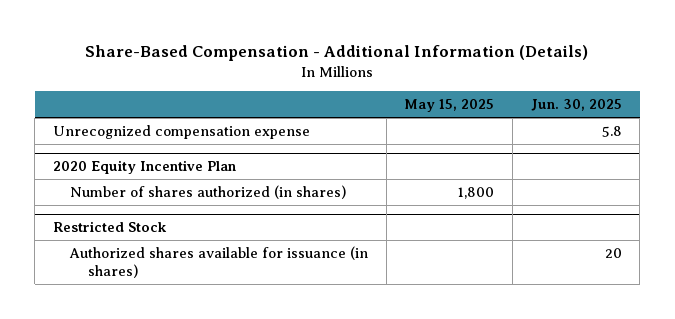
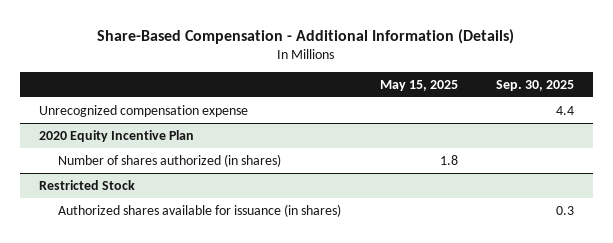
[530,99,622,112] Jun. 30, 2025 -> none
none -> [495,80,574,92] Sep. 30, 2025
[458,186,495,199] 1,800 -> [439,154,458,165] 1.8

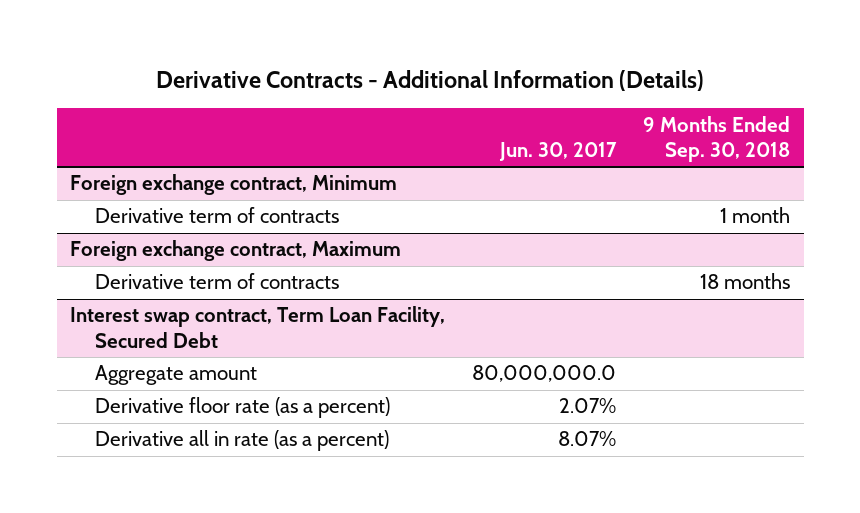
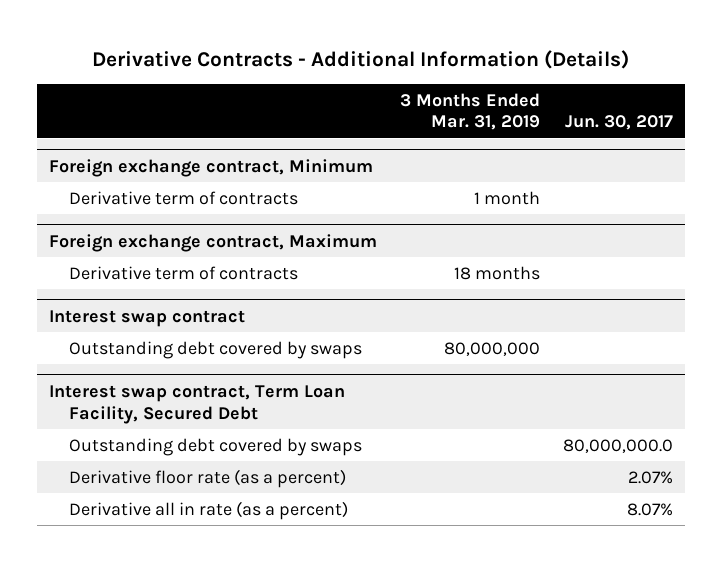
[643,115,791,163] 9 Months Ended Sep. 30, 2018 -> none
none -> [400,92,541,131] 3 Months Ended Mar. 31, 2019
none -> [48,309,245,327] Interest swap contract
none -> [68,340,362,359] Outstanding debt covered by swaps
[95,365,258,386] Aggregate amount -> [68,437,362,456] Outstanding debt covered by swaps

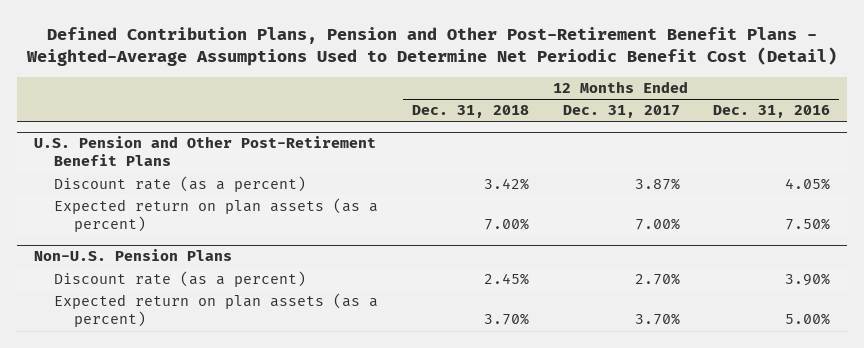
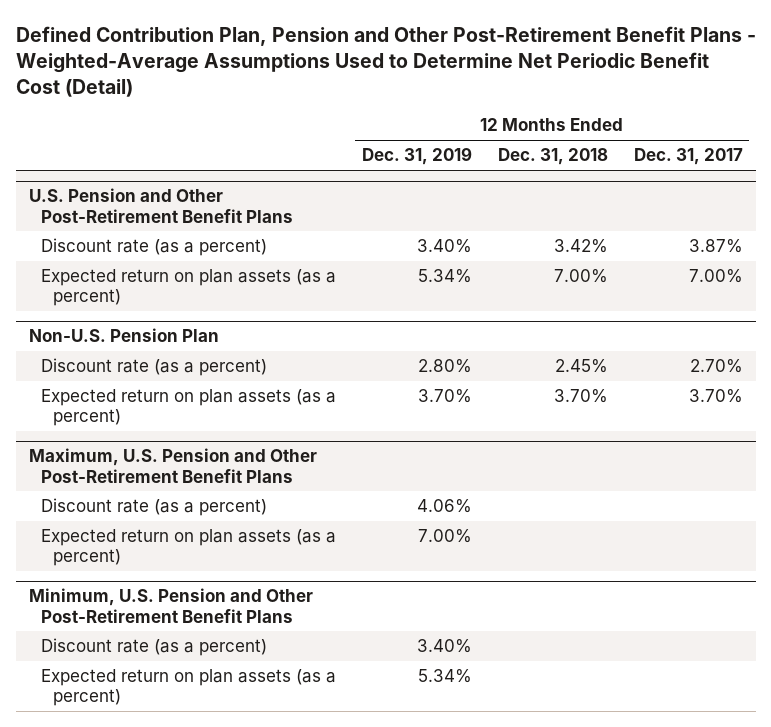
[26,26,838,67] Defined Contribution Plans, Pension and Other Post-Retirement Benefit Plans - Weighted-Average Assumptions Used to Determine Net Periodic Benefit Cost (Detail) -> [15,25,756,97] Defined Contribution Plan, Pension and Other Post-Retirement Benefit Plans - Weighted-Average Assumptions Used to Determine Net Periodic Benefit Cost (Detail)
[713,105,831,119] Dec. 31, 2016 -> none
none -> [361,147,472,166] Dec. 31, 2019
[33,249,232,262] Non-U.S. Pension Plans -> [28,328,219,343] Non-U.S. Pension Plan
none -> [28,448,317,483] Maximum, U.S. Pension and Other Post-Retirement Benefit Plans
none -> [40,498,267,517] Discount rate (as a percent)
none -> [40,529,336,567] Expected return on plan assets (as a percent)
none -> [28,588,313,623] Minimum, U.S. Pension and Other Post-Retirement Benefit Plans
none -> [40,638,267,657] Discount rate (as a percent)
none -> [40,669,336,707] Expected return on plan assets (as a percent)

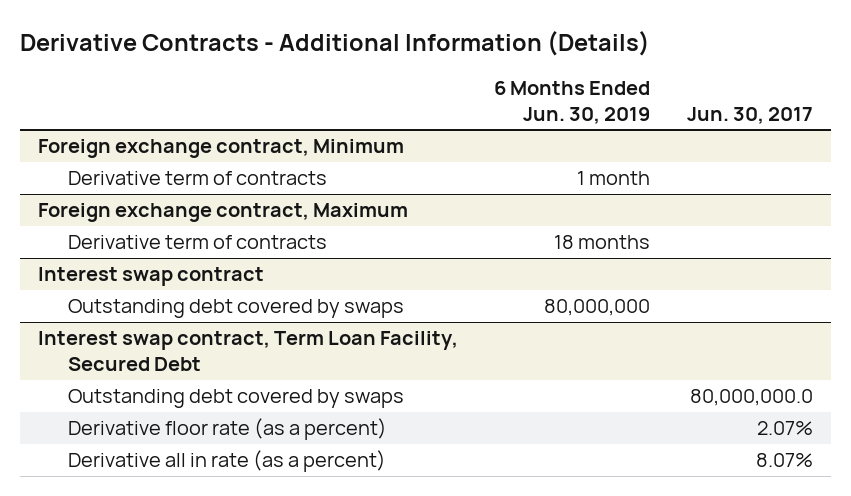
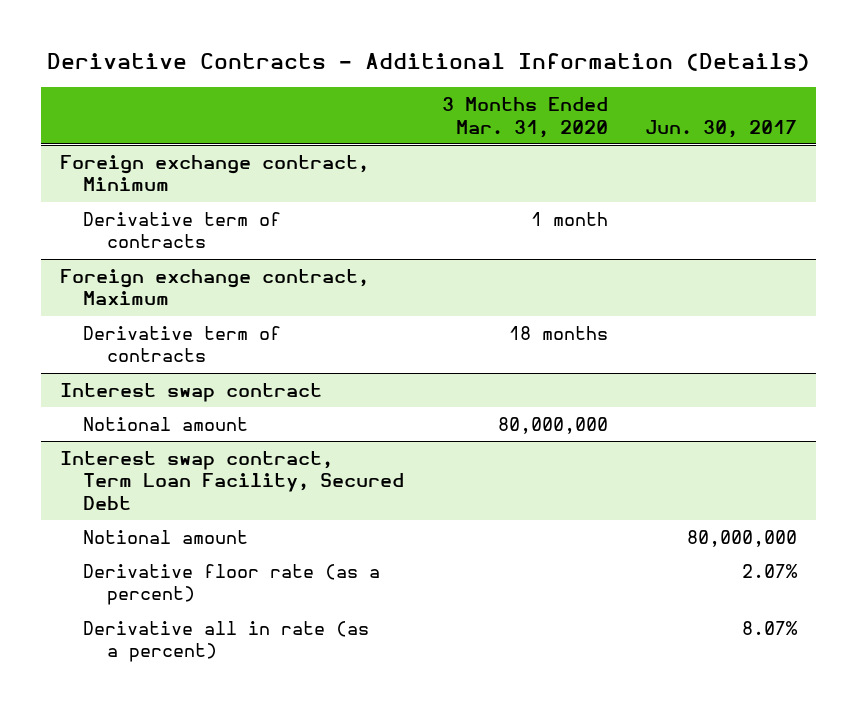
[494,80,651,124] 6 Months Ended Jun. 30, 2019 -> none
none -> [441,97,608,138] 3 Months Ended Mar. 31, 2020
[68,299,405,319] Outstanding debt covered by swaps -> none
none -> [83,416,249,431] Notional amount
[68,389,405,409] Outstanding debt covered by swaps -> none
none -> [83,529,249,544] Notional amount

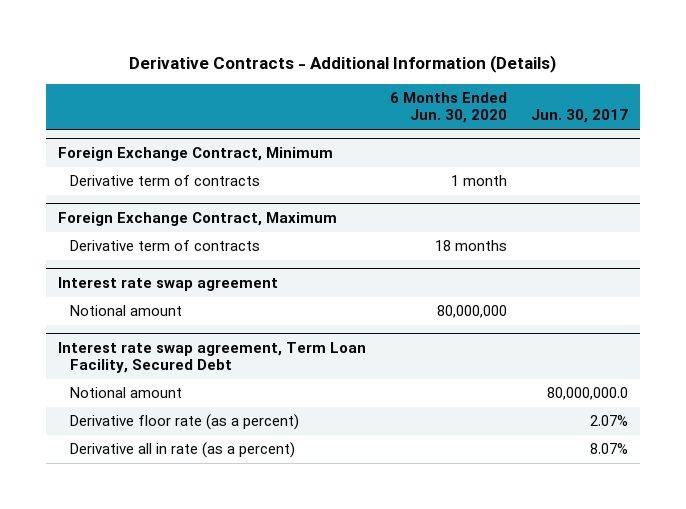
[441,97,608,138] 3 Months Ended Mar. 31, 2020 -> none
none -> [389,92,507,124] 6 Months Ended Jun. 30, 2020
[60,154,370,192] Foreign exchange contract, Minimum -> [57,146,333,161] Foreign Exchange Contract, Minimum
[60,268,370,306] Foreign exchange contract, Maximum -> [57,211,337,226] Foreign Exchange Contract, Maximum
[60,382,323,402] Interest swap contract -> [57,276,278,291] Interest rate swap agreement
[60,450,405,510] Interest swap contract, Term Loan Facility, Secured Debt -> [57,341,366,374] Interest rate swap agreement, Term Loan Facility, Secured Debt
[687,529,798,547] 80,000,000 -> [546,387,628,401] 80,000,000.0

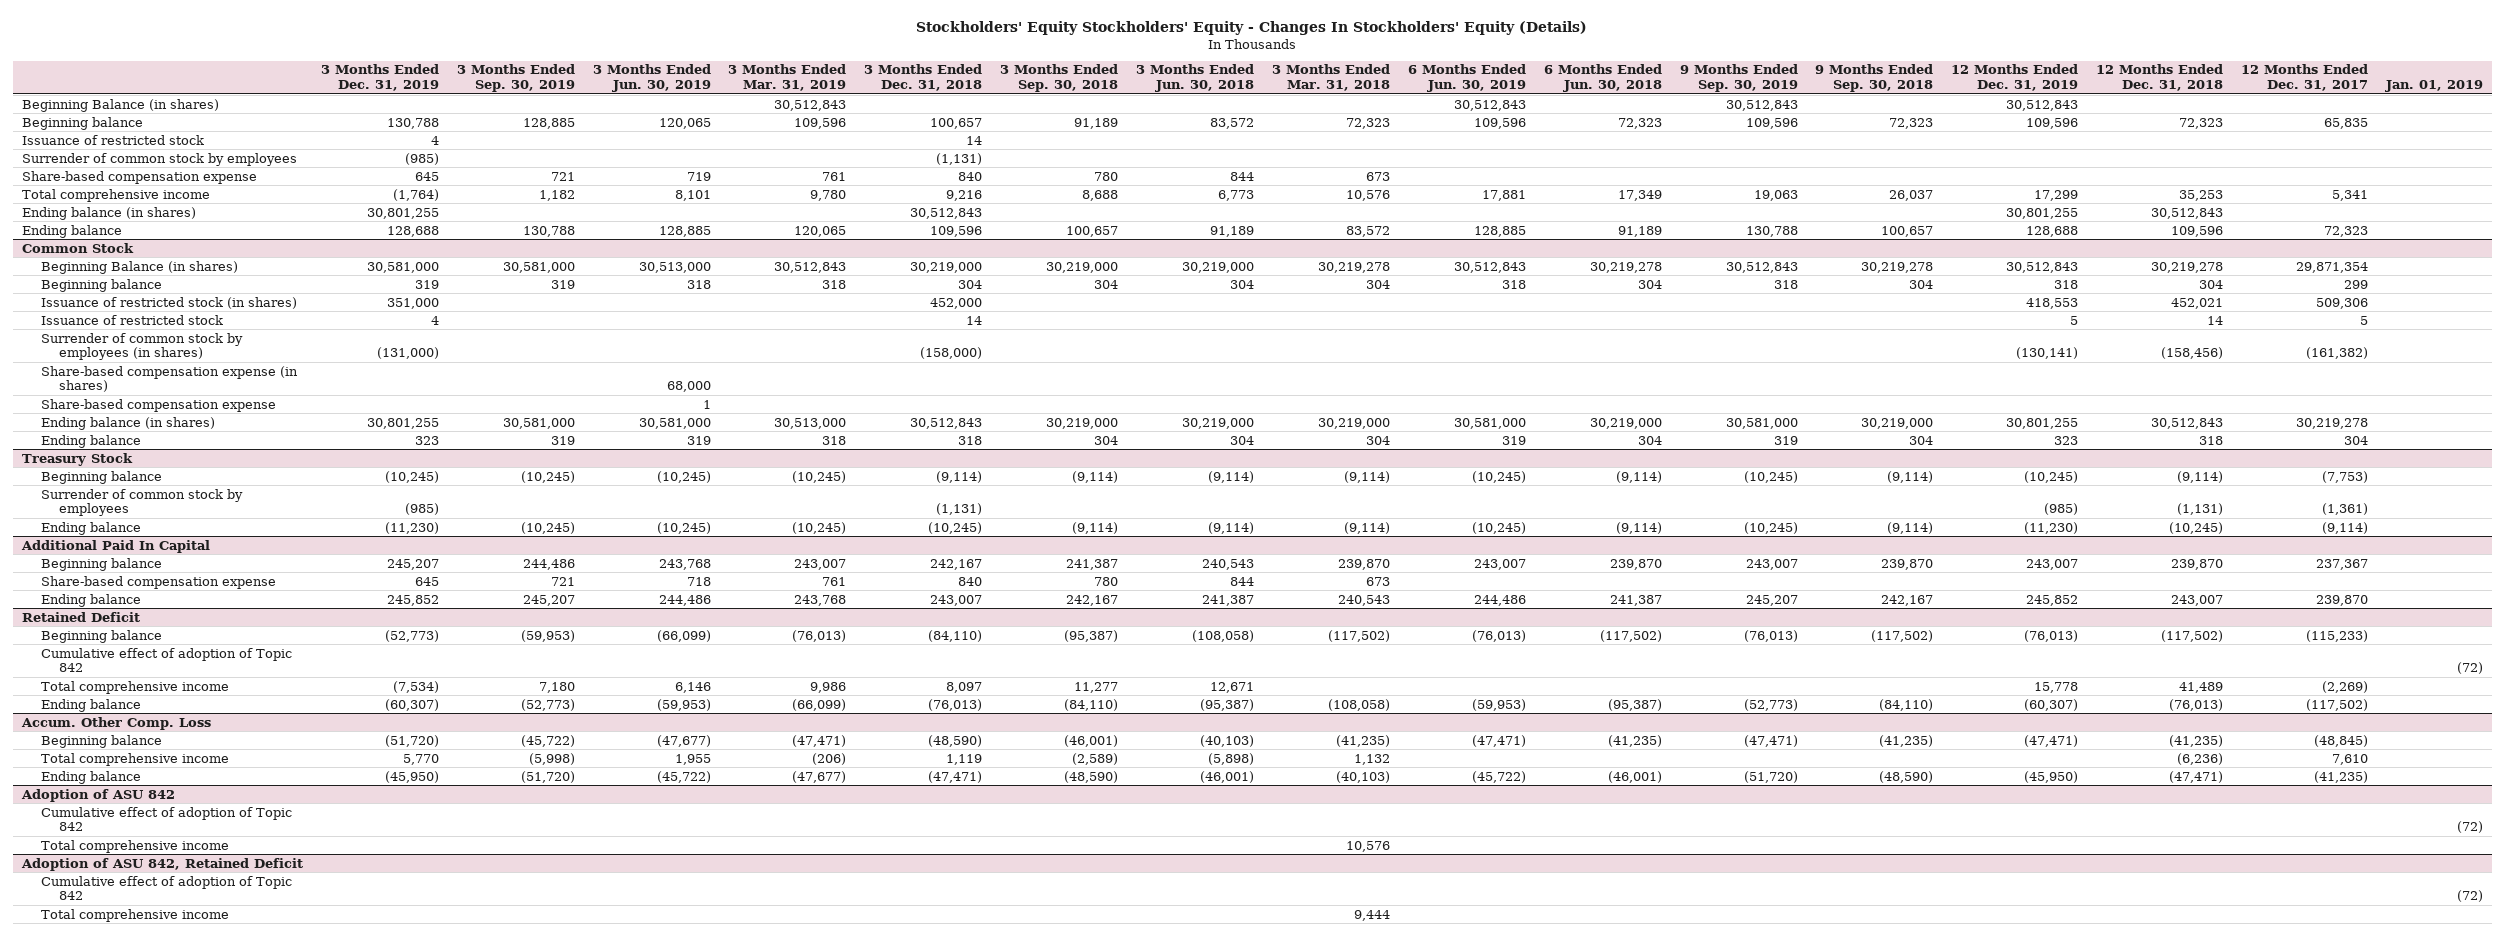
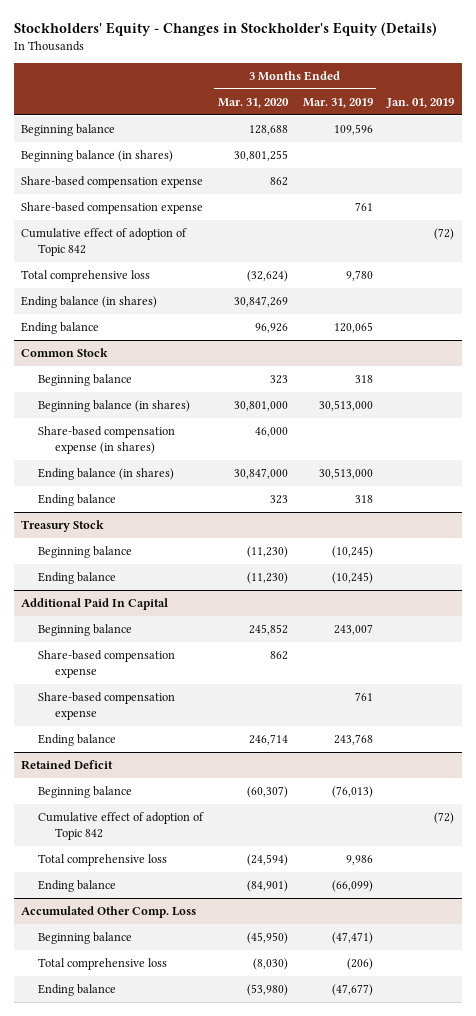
[916,21,1588,36] Stockholders' Equity Stockholders' Equity - Changes In Stockholders' Equity (Details) -> [13,22,437,37] Stockholders' Equity - Changes in Stockholder's Equity (Details)
[320,64,439,92] 3 Months Ended Dec. 31, 2019 -> none
[456,64,575,93] 3 Months Ended Sep. 30, 2019 -> none
[592,64,711,93] 3 Months Ended Jun. 30, 2019 -> none
[864,64,983,92] 3 Months Ended Dec. 31, 2018 -> none
[1000,64,1119,93] 3 Months Ended Sep. 30, 2018 -> none
[1136,64,1255,93] 3 Months Ended Jun. 30, 2018 -> none
[1271,64,1390,92] 3 Months Ended Mar. 31, 2018 -> none
[1407,64,1526,93] 6 Months Ended Jun. 30, 2019 -> none
[1543,64,1662,93] 6 Months Ended Jun. 30, 2018 -> none
[1679,64,1798,93] 9 Months Ended Sep. 30, 2019 -> none
[1815,64,1934,93] 9 Months Ended Sep. 30, 2018 -> none
[1951,64,2079,92] 12 Months Ended Dec. 31, 2019 -> none
[2096,64,2224,92] 12 Months Ended Dec. 31, 2018 -> none
[2241,64,2369,92] 12 Months Ended Dec. 31, 2017 -> none
none -> [217,98,289,109] Mar. 31, 2020
[21,98,219,112] Beginning Balance (in shares) -> none
[21,134,204,145] Issuance of restricted stock -> none
[21,152,297,166] Surrender of common stock by employees -> none
none -> [21,150,174,163] Beginning balance (in shares)
none -> [21,176,204,189] Share-based compensation expense
none -> [21,228,188,257] Cumulative effect of adoption of Topic 842
[21,188,210,202] Total comprehensive income -> [21,270,151,283] Total comprehensive loss
[40,260,238,274] Beginning Balance (in shares) -> none
[40,296,297,309] Issuance of restricted stock (in shares) -> none
[40,314,223,325] Issuance of restricted stock -> none
[40,332,243,361] Surrender of common stock by employees (in shares) -> none
none -> [38,400,191,413] Beginning balance (in shares)
[40,398,276,412] Share-based compensation expense -> none
[40,488,243,517] Surrender of common stock by employees -> none
none -> [38,650,176,679] Share-based compensation expense
[40,680,229,694] Total comprehensive income -> [38,854,168,867] Total comprehensive loss
[20,716,211,730] Accum. Other Comp. Loss -> [21,906,197,919] Accumulated Other Comp. Loss
[40,752,229,766] Total comprehensive income -> [38,958,168,971] Total comprehensive loss
[20,788,175,802] Adoption of ASU 842 -> none
[40,806,292,832] Cumulative effect of adoption of Topic 842 -> none
[40,839,229,853] Total comprehensive income -> none
[20,857,303,871] Adoption of ASU 842, Retained Deficit -> none
[40,875,292,901] Cumulative effect of adoption of Topic 842 -> none
[40,908,229,922] Total comprehensive income -> none

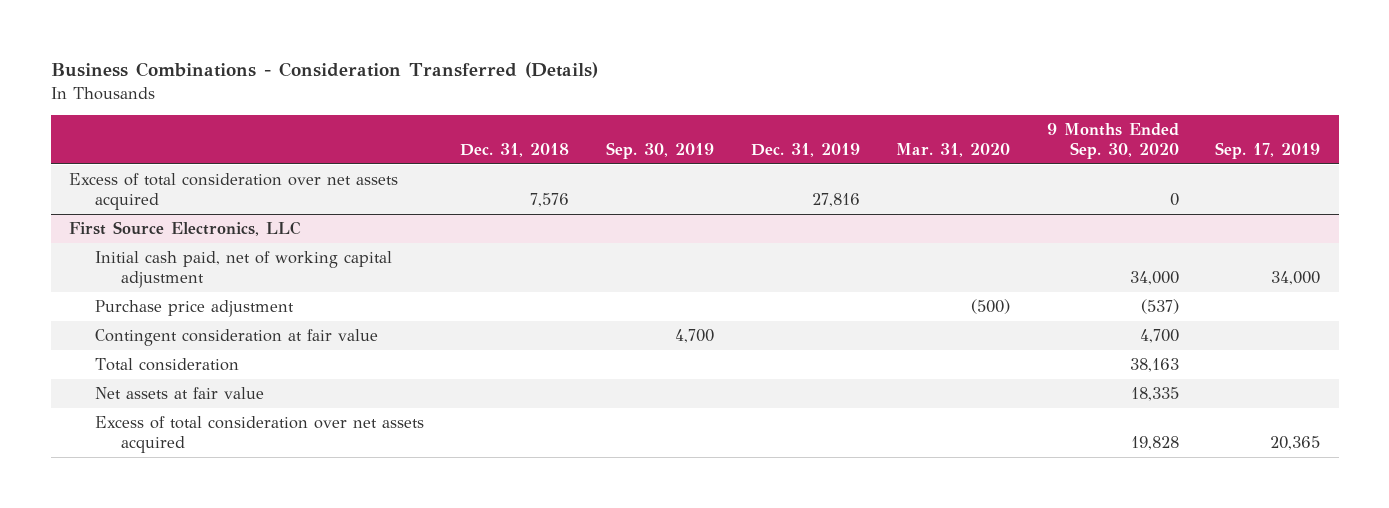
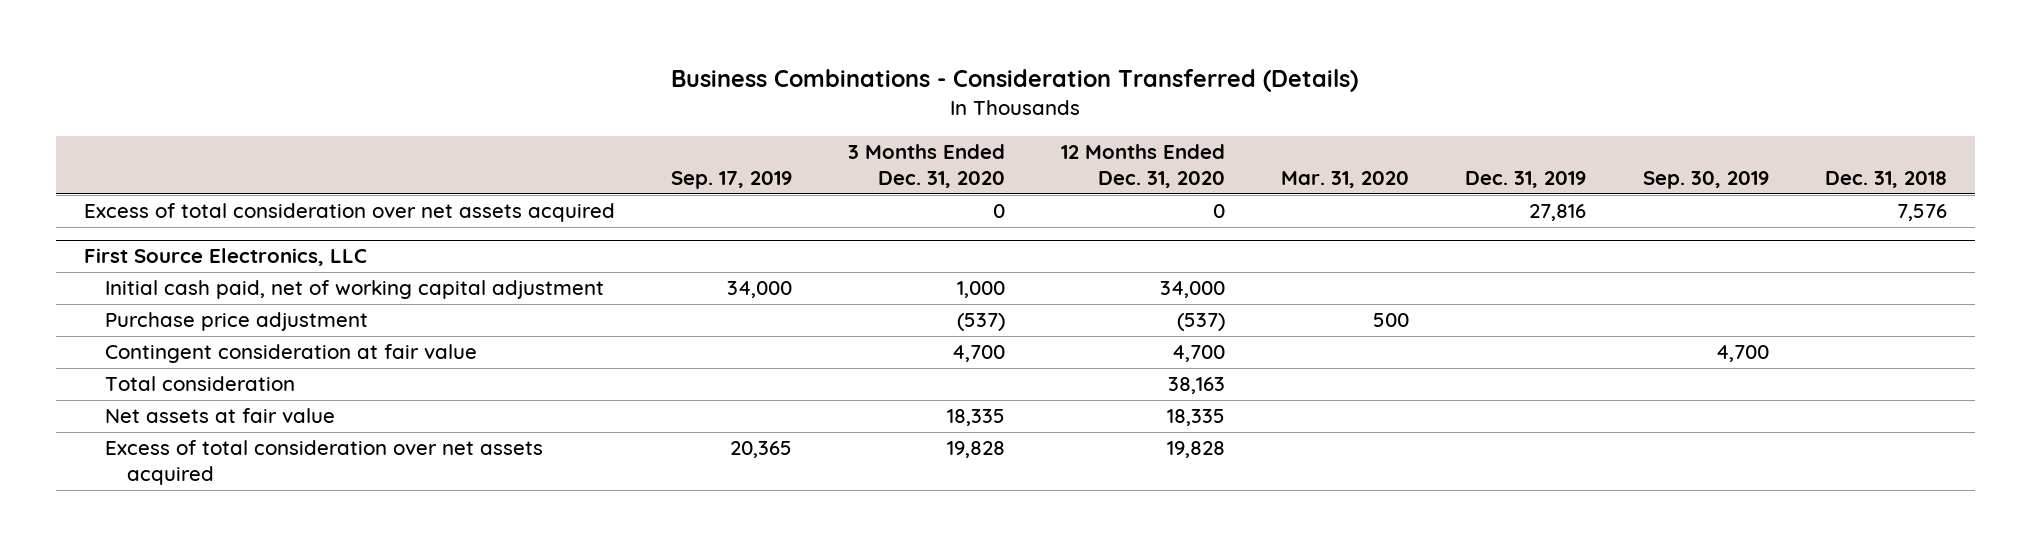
[1046,123,1179,159] 9 Months Ended Sep. 30, 2020 -> none
none -> [847,143,1005,189] 3 Months Ended Dec. 31, 2020
none -> [1061,143,1226,189] 12 Months Ended Dec. 31, 2020
[971,299,1011,315] (500) -> [1373,313,1410,328] 500

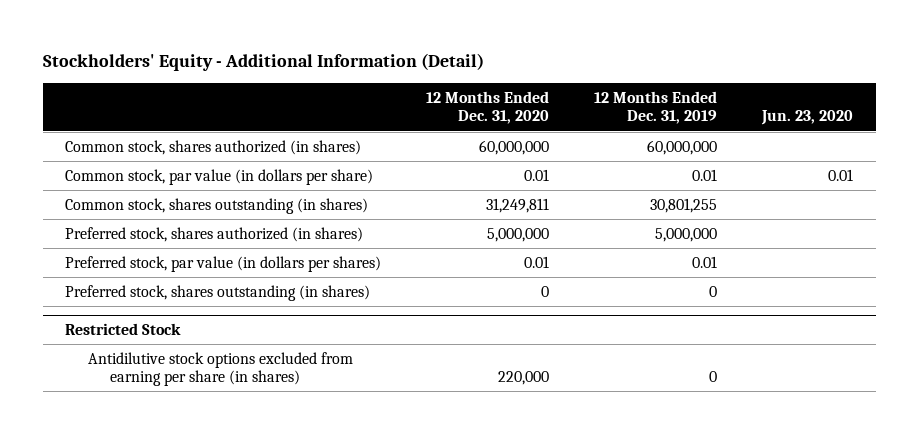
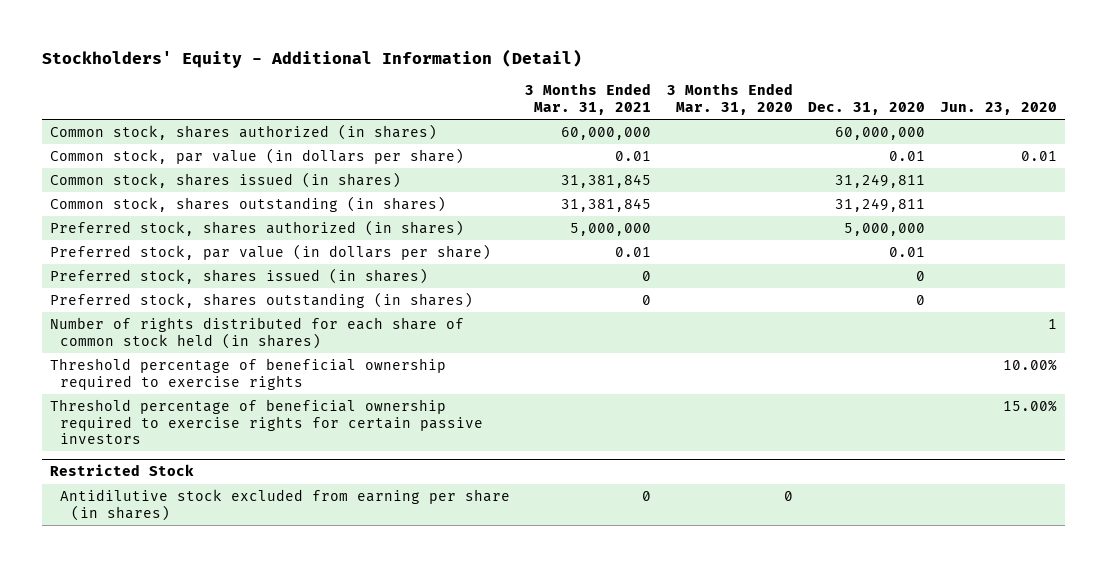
[426,91,550,125] 12 Months Ended Dec. 31, 2020 -> none
[594,91,718,125] 12 Months Ended Dec. 31, 2019 -> none
none -> [525,83,652,115] 3 Months Ended Mar. 31, 2021
none -> [666,83,793,115] 3 Months Ended Mar. 31, 2020
none -> [807,101,925,115] Dec. 31, 2020
none -> [49,172,401,189] Common stock, shares issued (in shares)
[65,255,382,272] Preferred stock, par value (in dollars per shares) -> [49,244,491,261] Preferred stock, par value (in dollars per share)
none -> [49,268,428,285] Preferred stock, shares issued (in shares)
none -> [49,317,464,349] Number of rights distributed for each share of common stock held (in shares)
none -> [49,358,446,390] Threshold percentage of beneficial ownership required to exercise rights
none -> [49,399,484,445] Threshold percentage of beneficial ownership required to exercise rights for certain passive investors
[87,351,353,387] Antidilutive stock options excluded from earning per share (in shares) -> [60,489,511,521] Antidilutive stock excluded from earning per share (in shares)

